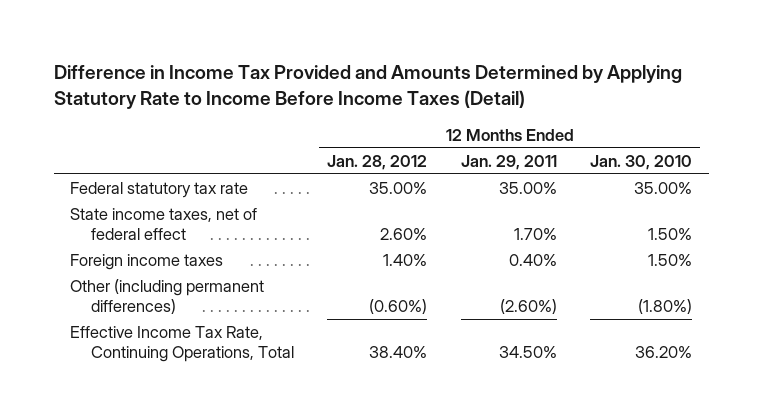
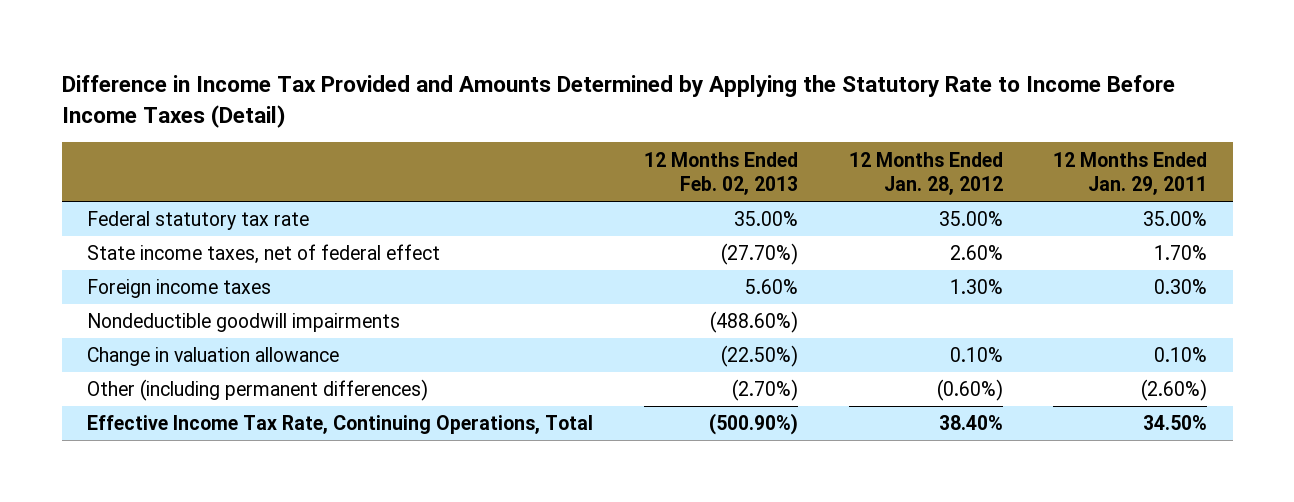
[53,65,682,110] Difference in Income Tax Provided and Amounts Determined by Applying Statutory Rate to Income Before Income Taxes (Detail) -> [61,75,1175,128] Difference in Income Tax Provided and Amounts Determined by Applying the Statutory Rate to Income Before Income Taxes (Detail)
[590,154,693,170] Jan. 30, 2010 -> none
none -> [643,151,798,195] 12 Months Ended Feb. 02, 2013
[383,254,428,267] 1.40% -> [949,279,1003,295] 1.30%
[508,254,557,267] 0.40% -> [1154,279,1208,295] 0.30%
none -> [86,313,400,333] Nondeductible goodwill impairments
none -> [86,347,339,367] Change in valuation allowance

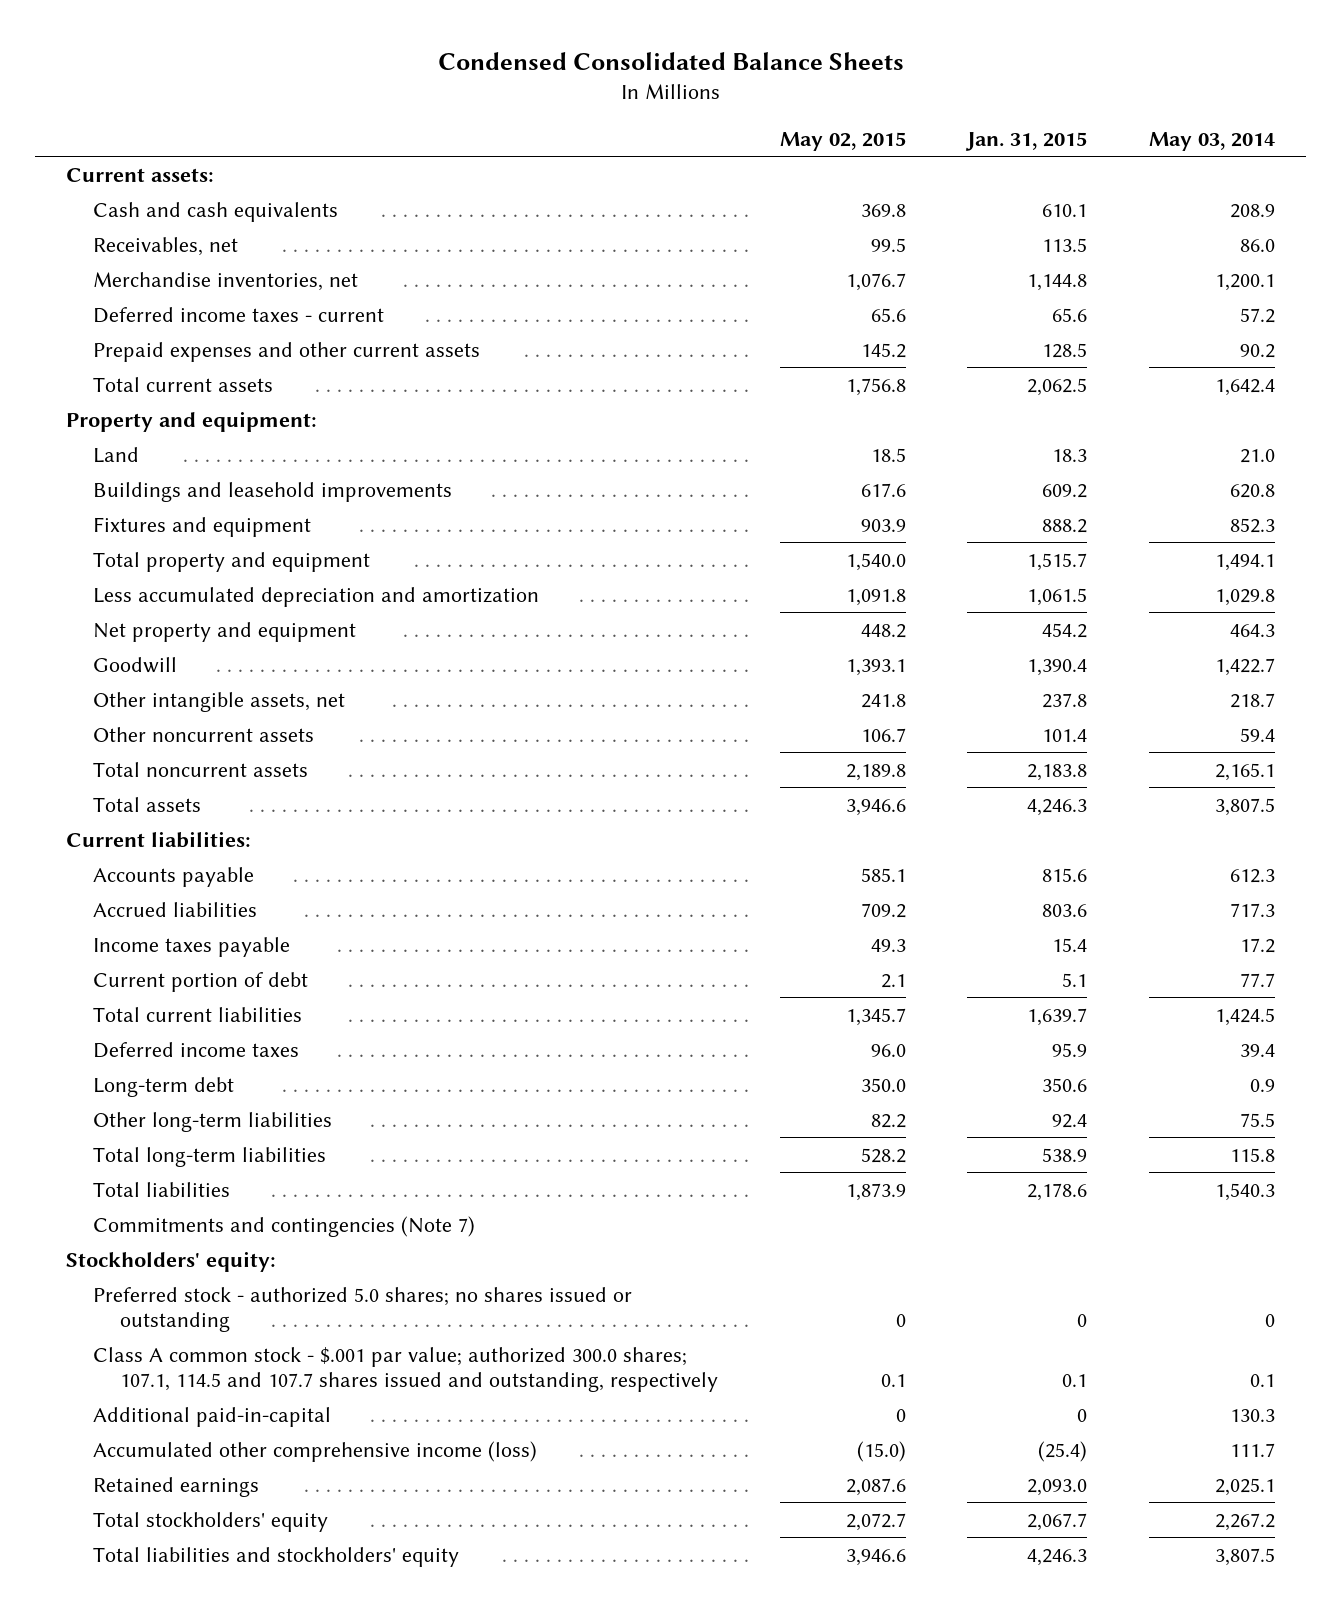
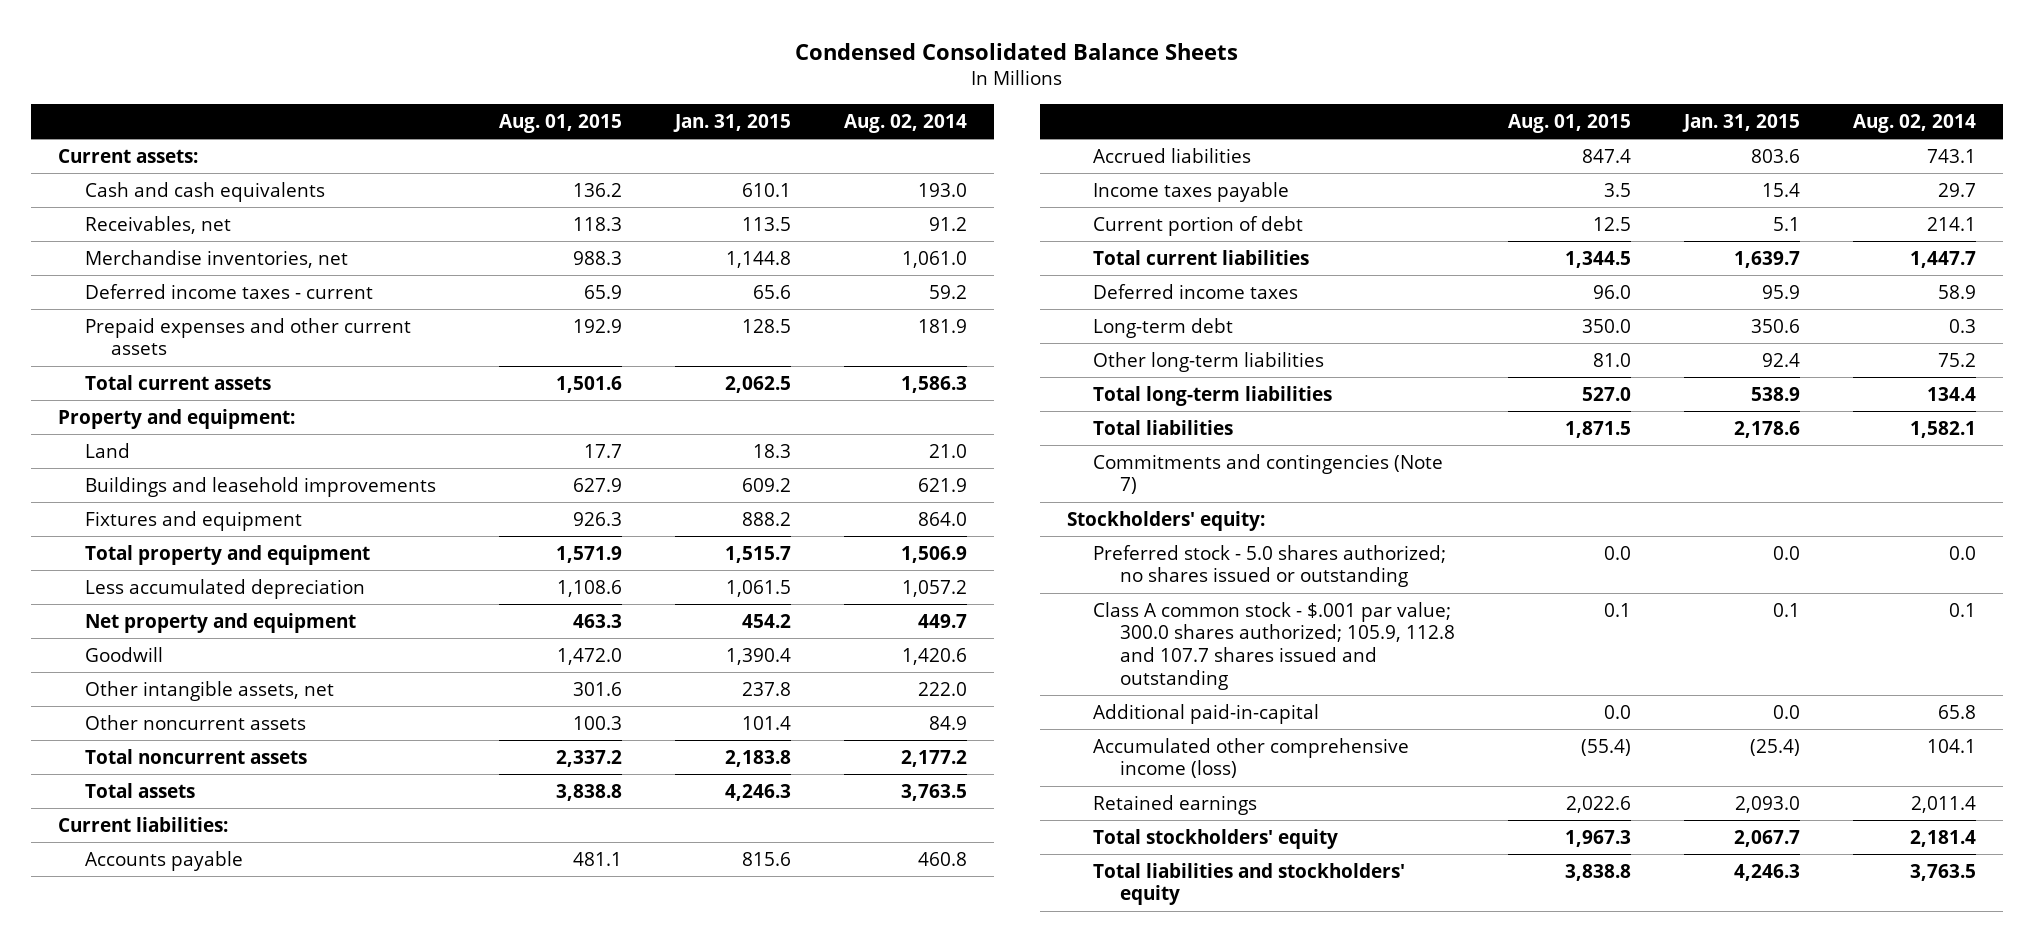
[779,132,906,152] May 02, 2015 -> none
[1149,132,1276,152] May 03, 2014 -> none
none -> [499,113,623,133] Aug. 01, 2015
none -> [844,113,968,133] Aug. 02, 2014
[93,586,540,607] Less accumulated depreciation and amortization -> [84,578,365,599] Less accumulated depreciation
[93,1286,633,1332] Preferred stock - authorized 5.0 shares; no shares issued or outstanding -> [1093,544,1447,588] Preferred stock - 5.0 shares authorized; no shares issued or outstanding
[1077,1313,1088,1327] 0 -> [1773,545,1801,560] 0.0
[93,1346,719,1392] Class A common stock - $.001 par value; authorized 300.0 shares; 107.1, 114.5 and 107.7 shares issued and outstanding, respectively -> [1093,601,1455,690] Class A common stock - $.001 par value; 300.0 shares authorized; 105.9, 112.8 and 107.7 shares issued and outstanding
[1077,1408,1088,1422] 0 -> [1773,704,1801,719] 0.0

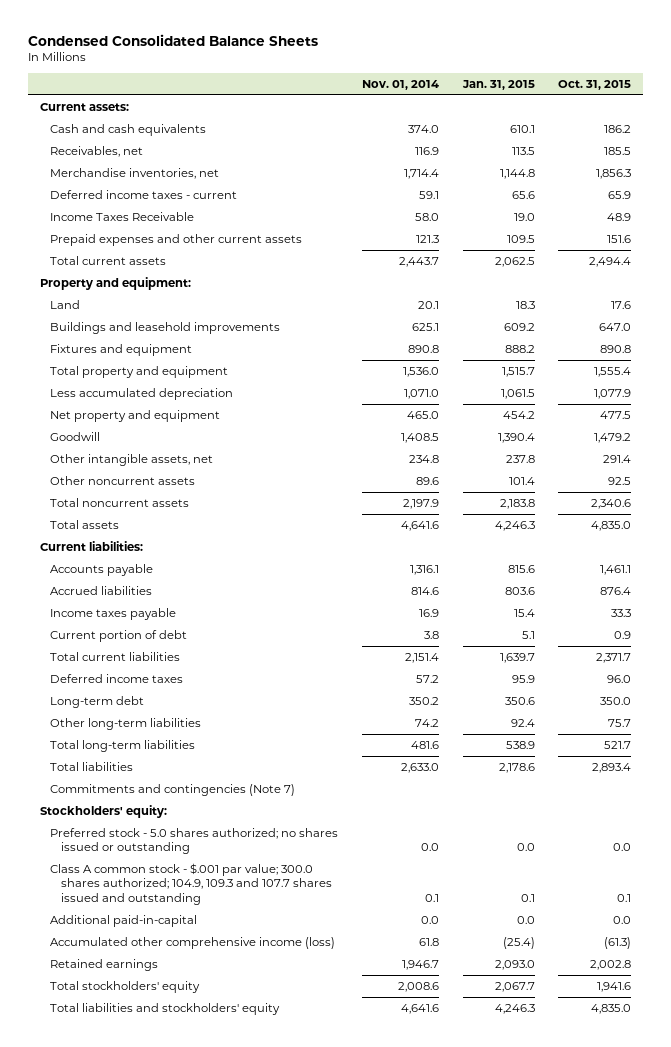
[499,113,623,133] Aug. 01, 2015 -> none
[844,113,968,133] Aug. 02, 2014 -> none
none -> [362,79,440,90] Nov. 01, 2014
none -> [558,79,632,90] Oct. 31, 2015
none -> [50,211,195,221] Income Taxes Receivable
[742,318,792,333] 128.5 -> [506,234,535,243] 109.5
[1093,601,1455,690] Class A common stock - $.001 par value; 300.0 shares authorized; 105.9, 112.8 and 107.7 shares issued and outstanding -> [50,862,333,905] Class A common stock - $.001 par value; 300.0 shares authorized; 104.9, 109.3 and 107.7 shares issued and outstanding

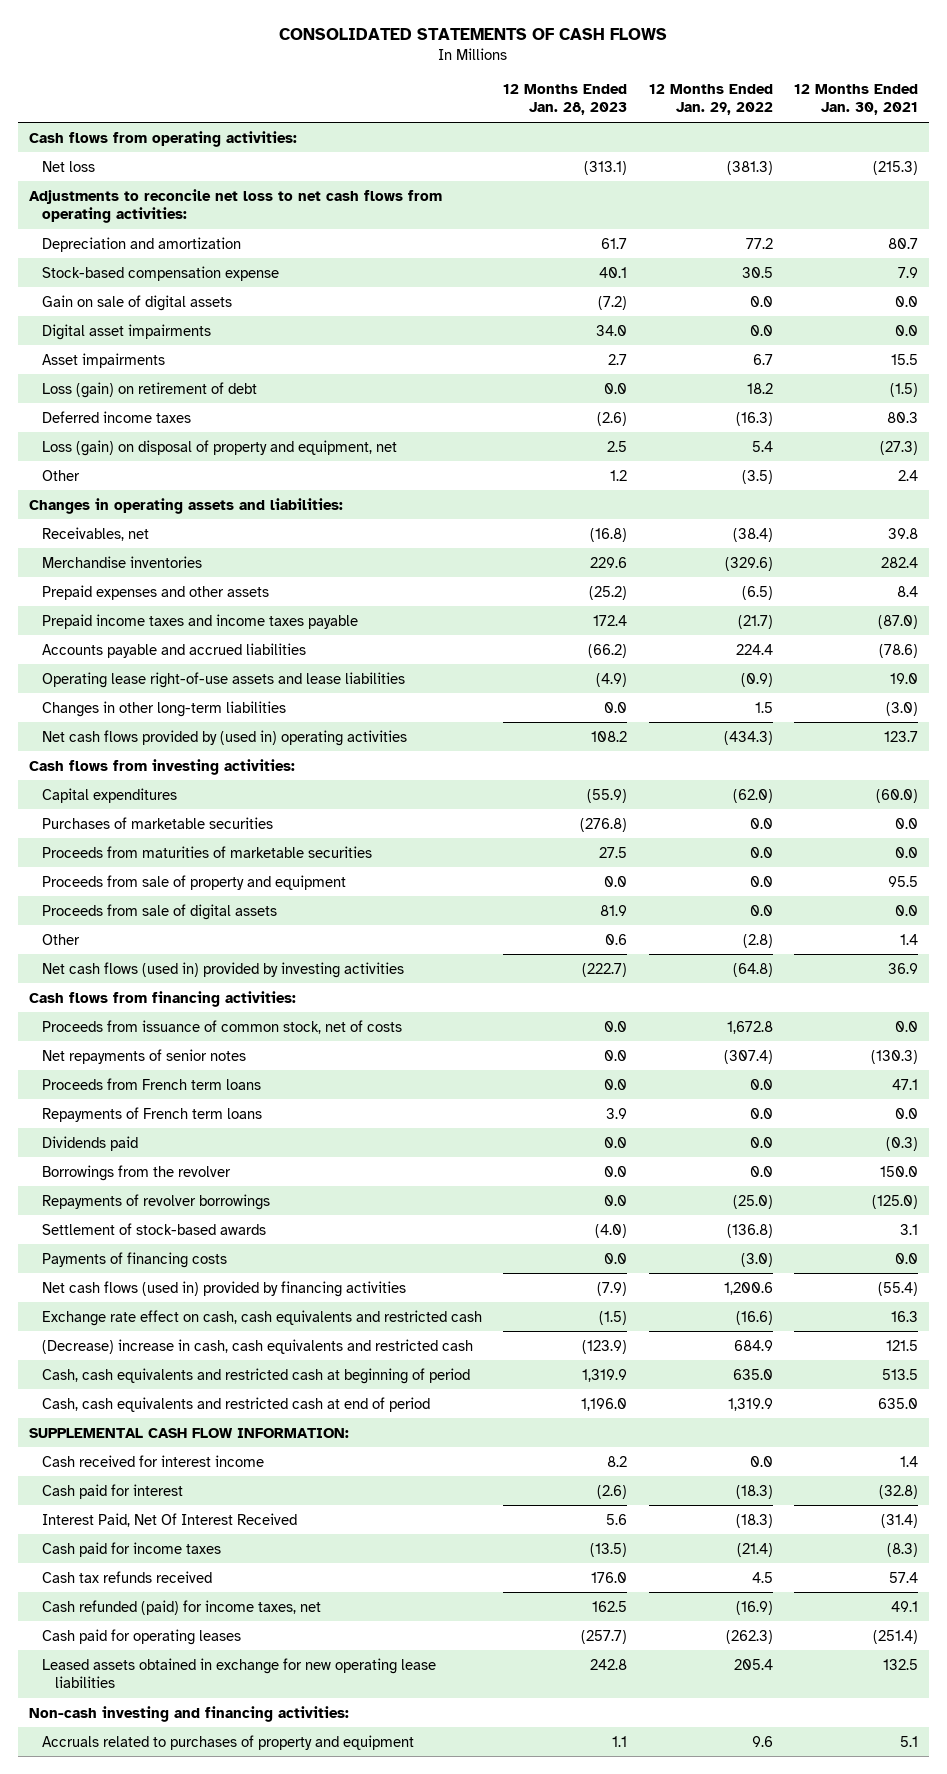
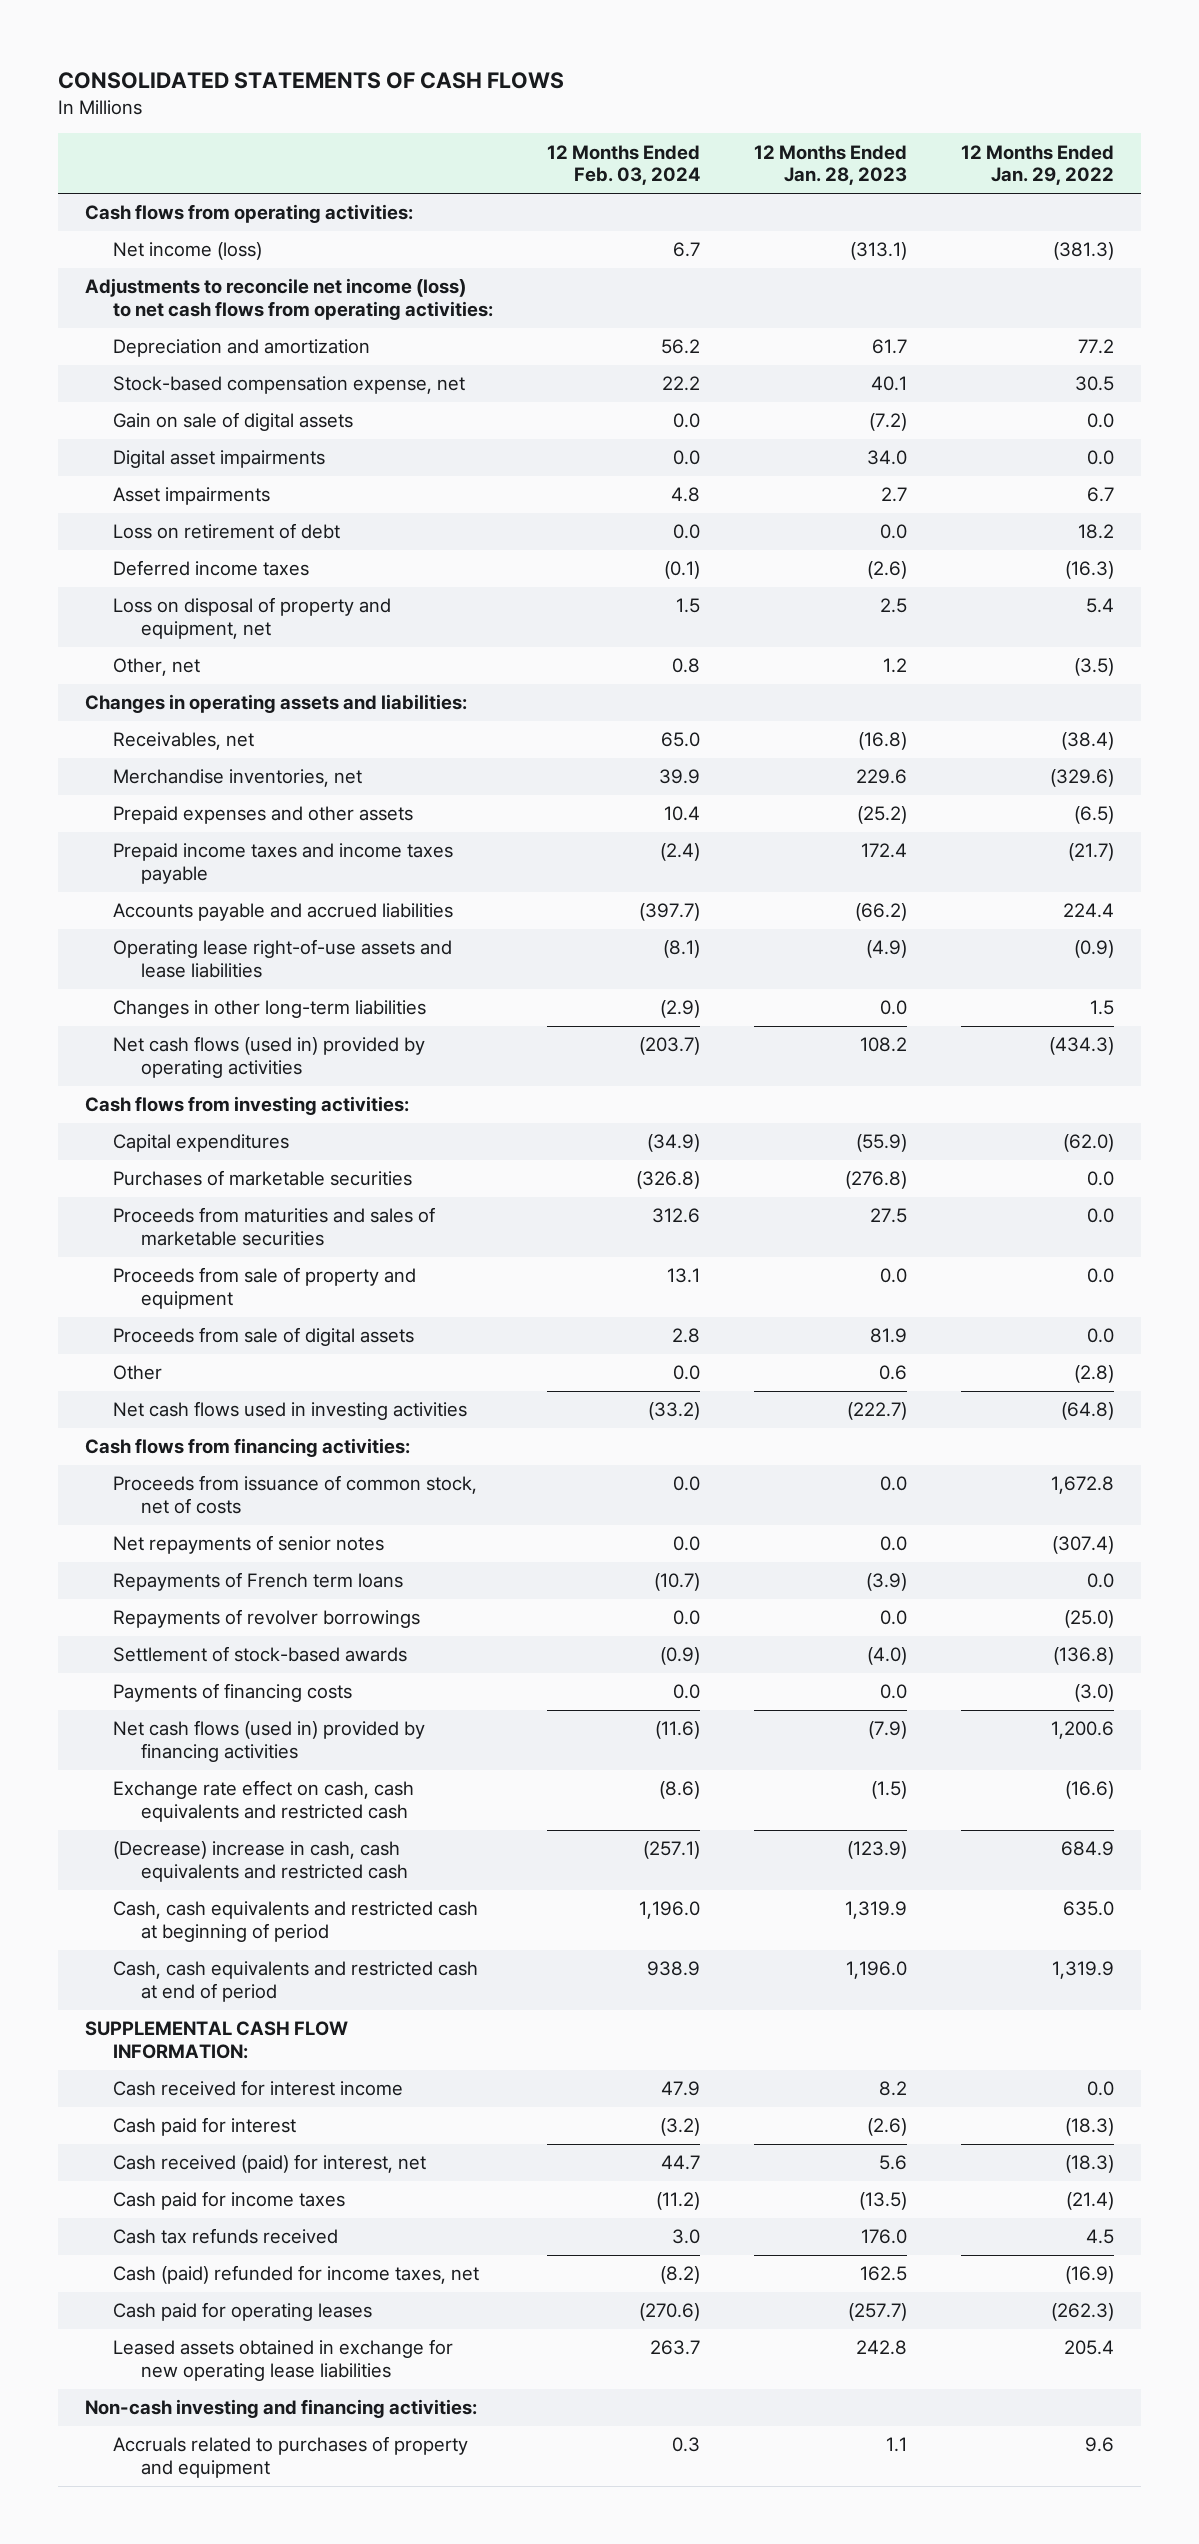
[793,83,918,116] 12 Months Ended Jan. 30, 2021 -> none
none -> [547,144,701,186] 12 Months Ended Feb. 03, 2024
[41,160,95,172] Net loss -> [113,242,263,261] Net income (loss)
[28,188,442,224] Adjustments to reconcile net loss to net cash flows from operating activities: -> [85,278,494,320] Adjustments to reconcile net income (loss) to net cash flows from operating activities:
[41,265,279,281] Stock-based compensation expense -> [113,376,466,395] Stock-based compensation expense, net
[41,381,257,398] Loss (gain) on retirement of debt -> [113,523,341,540] Loss on retirement of debt
[41,439,397,456] Loss (gain) on disposal of property and equipment, net -> [113,597,392,639] Loss on disposal of property and equipment, net
[41,469,80,481] Other -> [113,658,201,677] Other, net
[41,555,202,568] Merchandise inventories -> [113,769,363,788] Merchandise inventories, net
[41,729,407,746] Net cash flows provided by (used in) operating activities -> [113,1036,426,1078] Net cash flows (used in) provided by operating activities
[41,845,372,858] Proceeds from maturities of marketable securities -> [113,1207,436,1246] Proceeds from maturities and sales of marketable securities
[41,961,404,978] Net cash flows (used in) provided by investing activities -> [113,1401,468,1421] Net cash flows used in investing activities
[41,1077,261,1090] Proceeds from French term loans -> none
[41,1135,138,1151] Dividends paid -> none
[41,1164,231,1181] Borrowings from the revolver -> none
[606,1107,628,1119] 3.9 -> [865,1573,907,1592] (3.9)
[41,1512,297,1527] Interest Paid, Net Of Interest Received -> [113,2154,427,2174] Cash received (paid) for interest, net
[41,1599,321,1615] Cash refunded (paid) for income taxes, net -> [113,2265,480,2285] Cash (paid) refunded for income taxes, net

